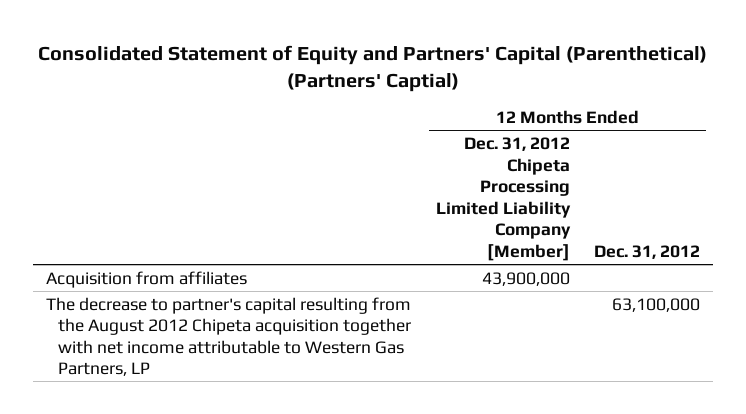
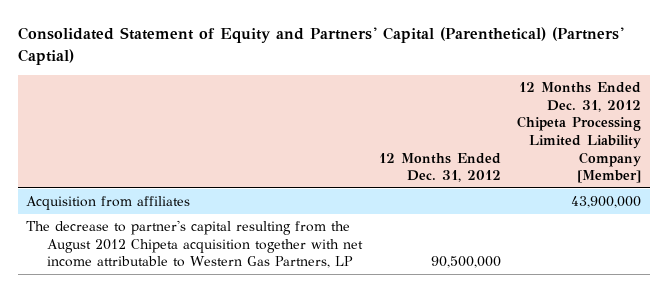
[612,297,701,312] 63,100,000 -> [430,256,501,269] 90,500,000

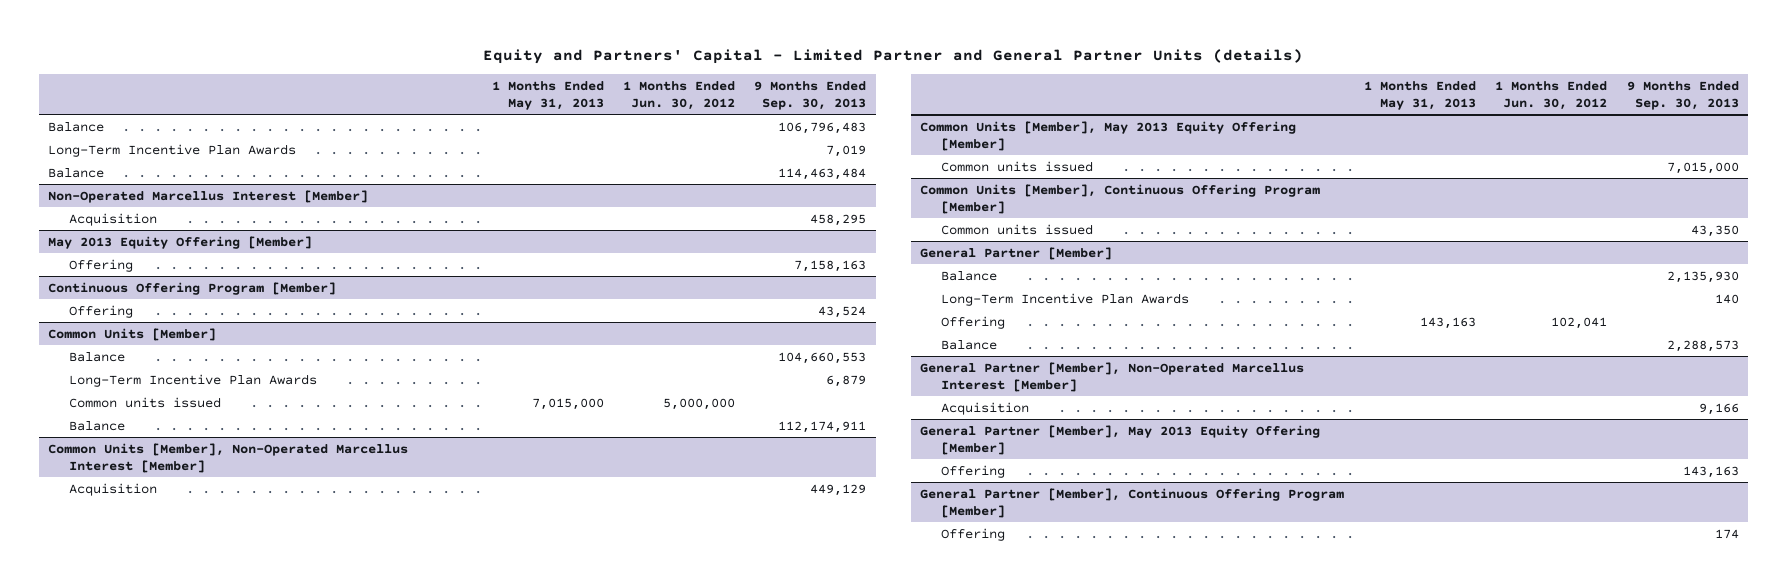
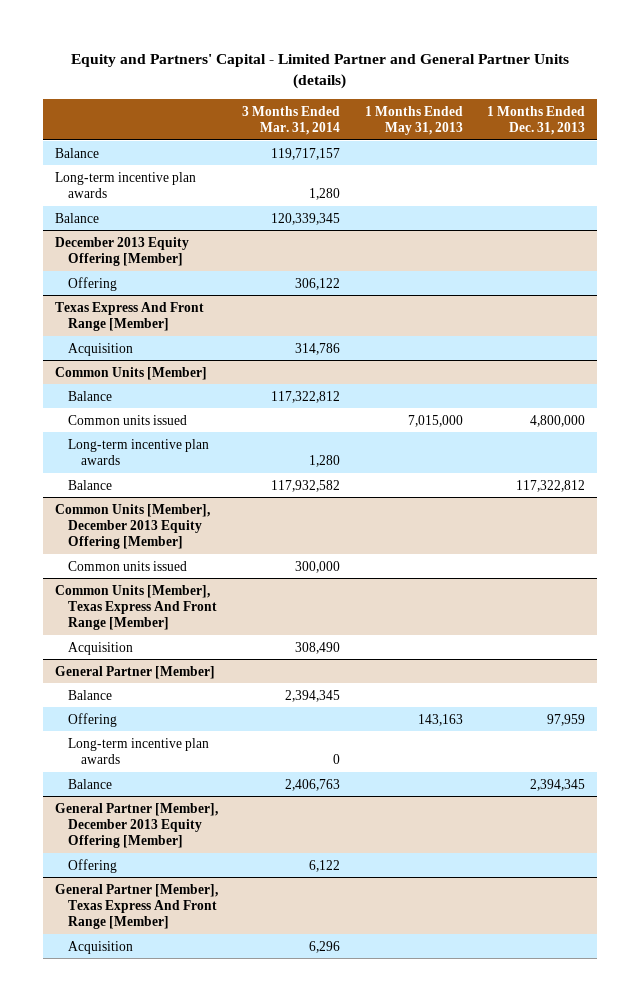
[622,80,735,110] 1 Months Ended Jun. 30, 2012 -> none
[754,80,867,110] 9 Months Ended Sep. 30, 2013 -> none
none -> [242,105,341,135] 3 Months Ended Mar. 31, 2014
none -> [487,105,586,135] 1 Months Ended Dec. 31, 2013
[48,143,297,157] Long-Term Incentive Plan Awards -> [54,171,196,198] Long-term incentive plan awards
[48,189,369,203] Non-Operated Marcellus Interest [Member] -> none
[68,212,157,226] Acquisition -> none
[48,235,313,249] May 2013 Equity Offering [Member] -> [54,236,189,266] December 2013 Equity Offering [Member]
[48,281,337,295] Continuous Offering Program [Member] -> none
[68,304,133,318] Offering -> none
none -> [54,301,204,331] Texas Express And Front Range [Member]
none -> [67,342,133,356] Acquisition
[68,373,317,387] Long-Term Incentive Plan Awards -> none
none -> [67,438,209,465] Long-term incentive plan awards
[48,442,409,473] Common Units [Member], Non-Operated Marcellus Interest [Member] -> none
[68,482,157,496] Acquisition -> none
[920,120,1297,151] Common Units [Member], May 2013 Equity Offering [Member] -> [54,503,210,550] Common Units [Member], December 2013 Equity Offering [Member]
[920,183,1321,214] Common Units [Member], Continuous Offering Program [Member] -> none
[940,223,1093,235] Common units issued -> none
none -> [54,584,217,631] Common Units [Member], Texas Express And Front Range [Member]
none -> [67,641,133,655] Acquisition
[940,292,1189,306] Long-Term Incentive Plan Awards -> none
none -> [67,737,209,764] Long-term incentive plan awards
[920,361,1305,392] General Partner [Member], Non-Operated Marcellus Interest [Member] -> none
[940,401,1029,415] Acquisition -> none
[920,424,1321,455] General Partner [Member], May 2013 Equity Offering [Member] -> [54,802,218,849] General Partner [Member], December 2013 Equity Offering [Member]
[920,487,1345,518] General Partner [Member], Continuous Offering Program [Member] -> none
[940,527,1005,541] Offering -> none
none -> [54,883,218,930] General Partner [Member], Texas Express And Front Range [Member]
none -> [67,940,133,954] Acquisition

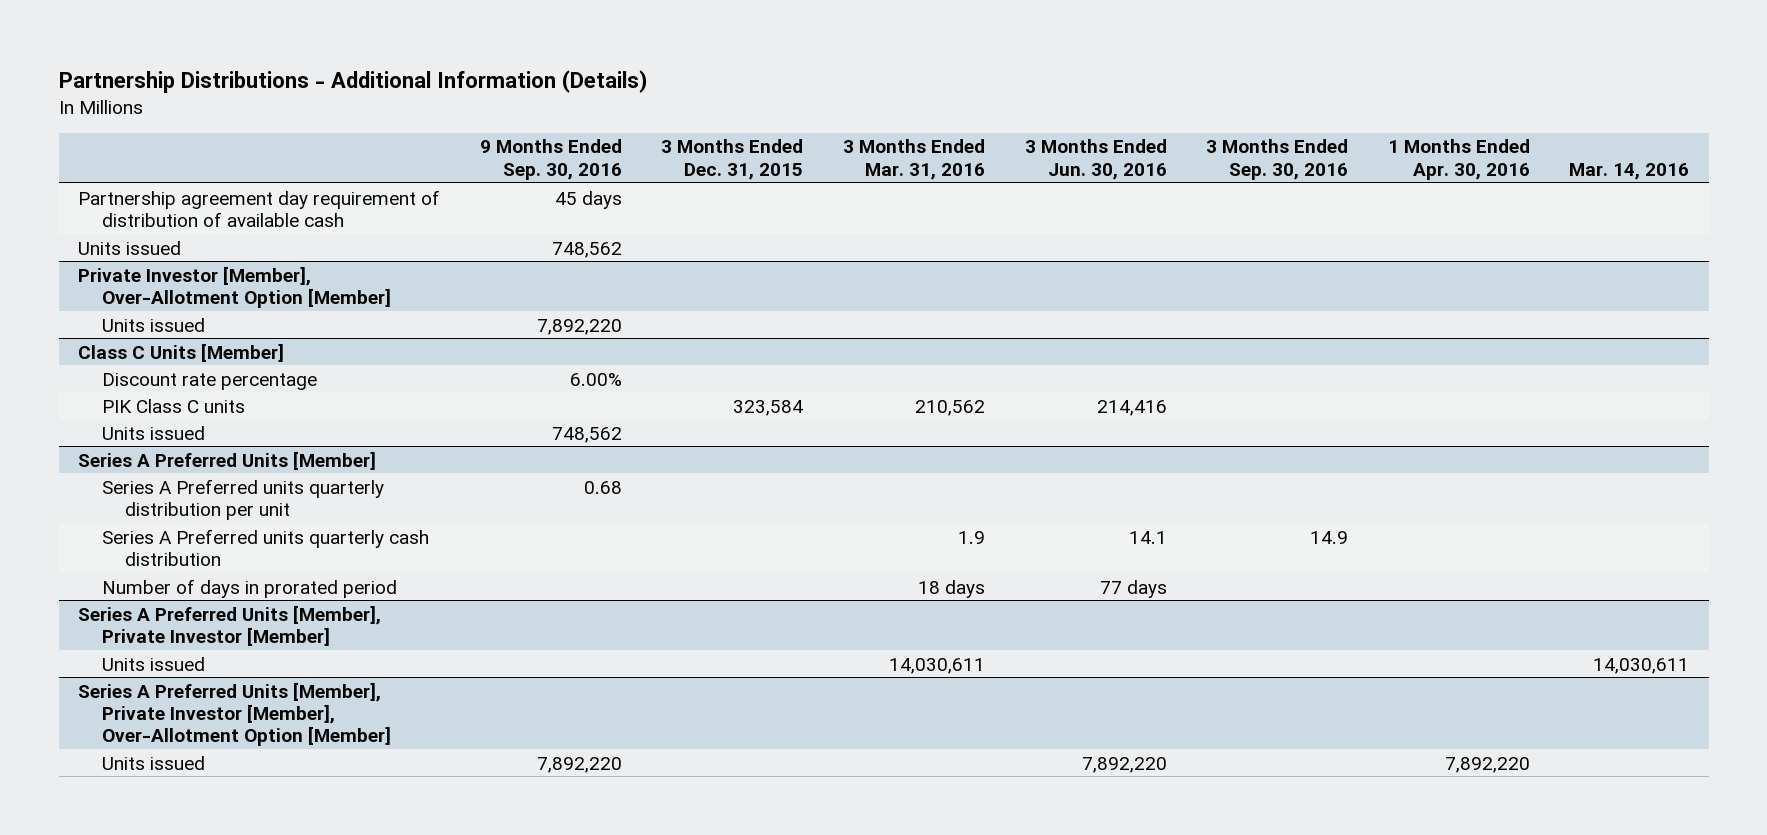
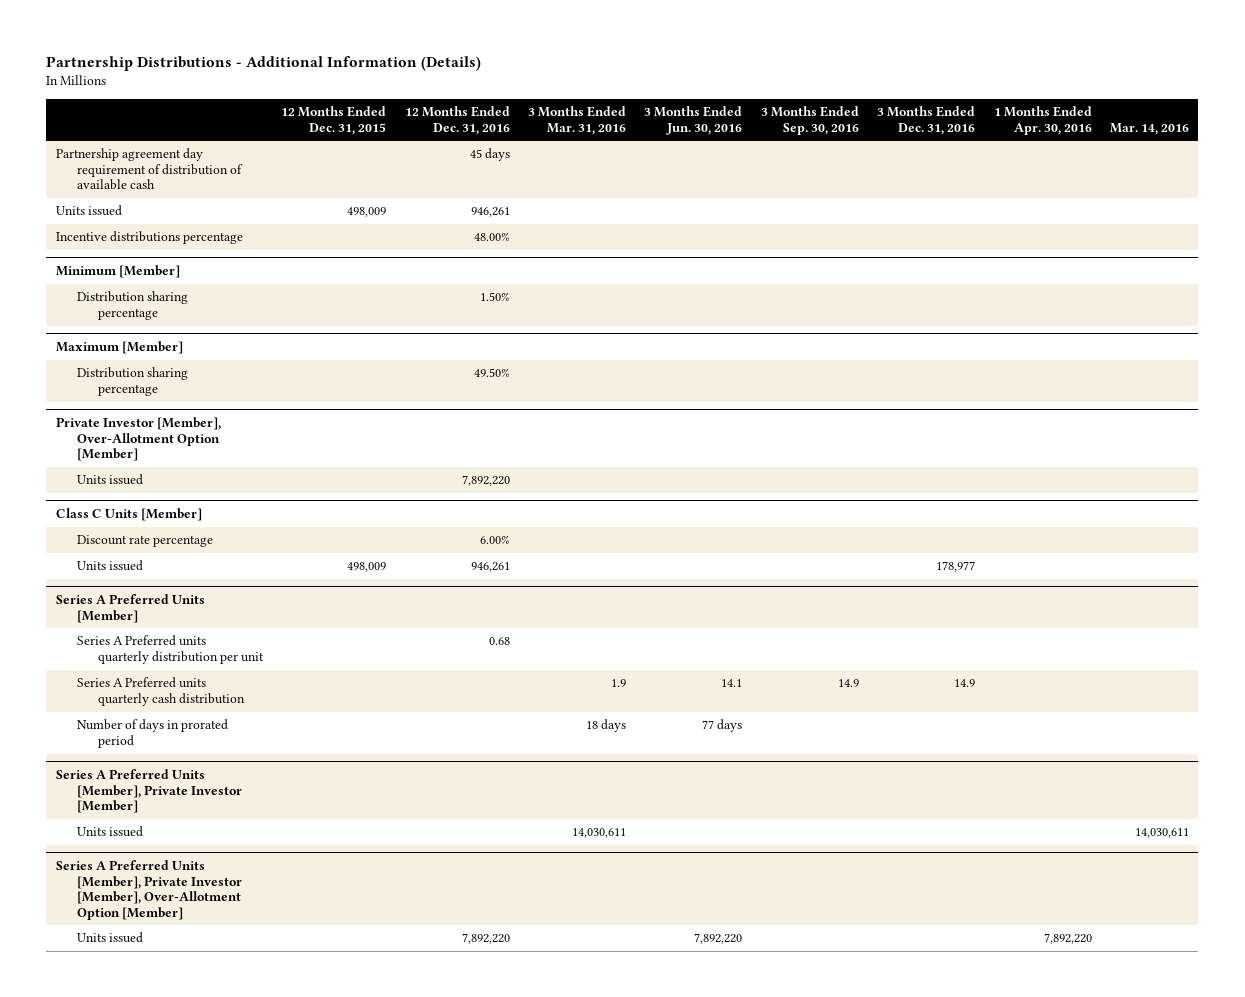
[479,139,622,180] 9 Months Ended Sep. 30, 2016 -> none
[661,139,804,180] 3 Months Ended Dec. 31, 2015 -> none
none -> [281,106,387,135] 12 Months Ended Dec. 31, 2015
none -> [404,106,510,135] 12 Months Ended Dec. 31, 2016
none -> [877,106,976,135] 3 Months Ended Dec. 31, 2016
none -> [55,231,243,245] Incentive distributions percentage
none -> [55,265,180,279] Minimum [Member]
none -> [76,291,188,320] Distribution sharing percentage
none -> [55,341,183,355] Maximum [Member]
none -> [76,367,188,396] Distribution sharing percentage
[101,398,245,413] PIK Class C units -> none

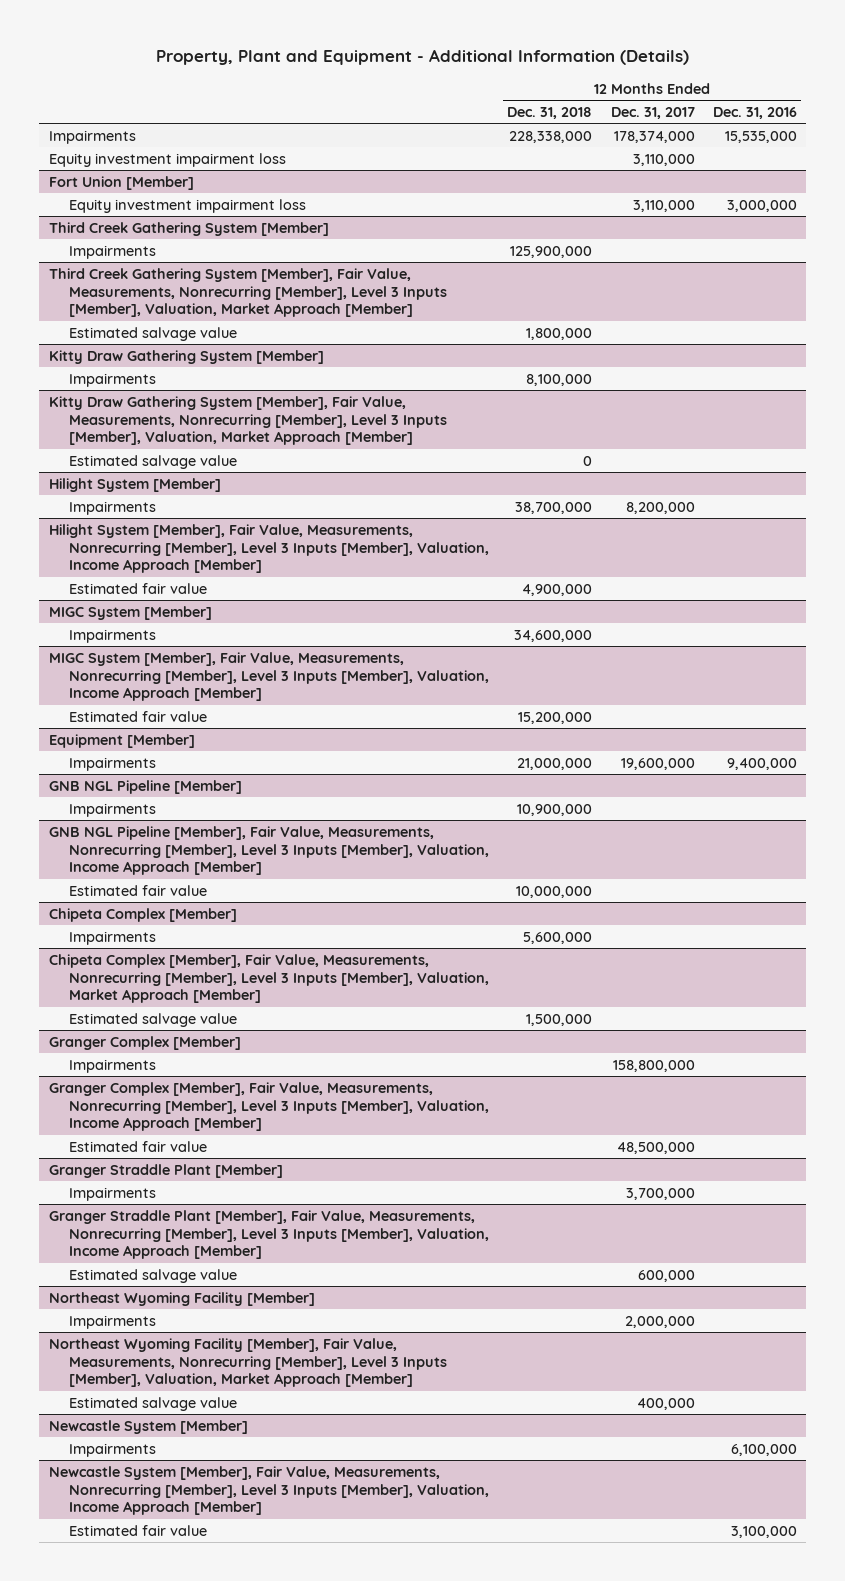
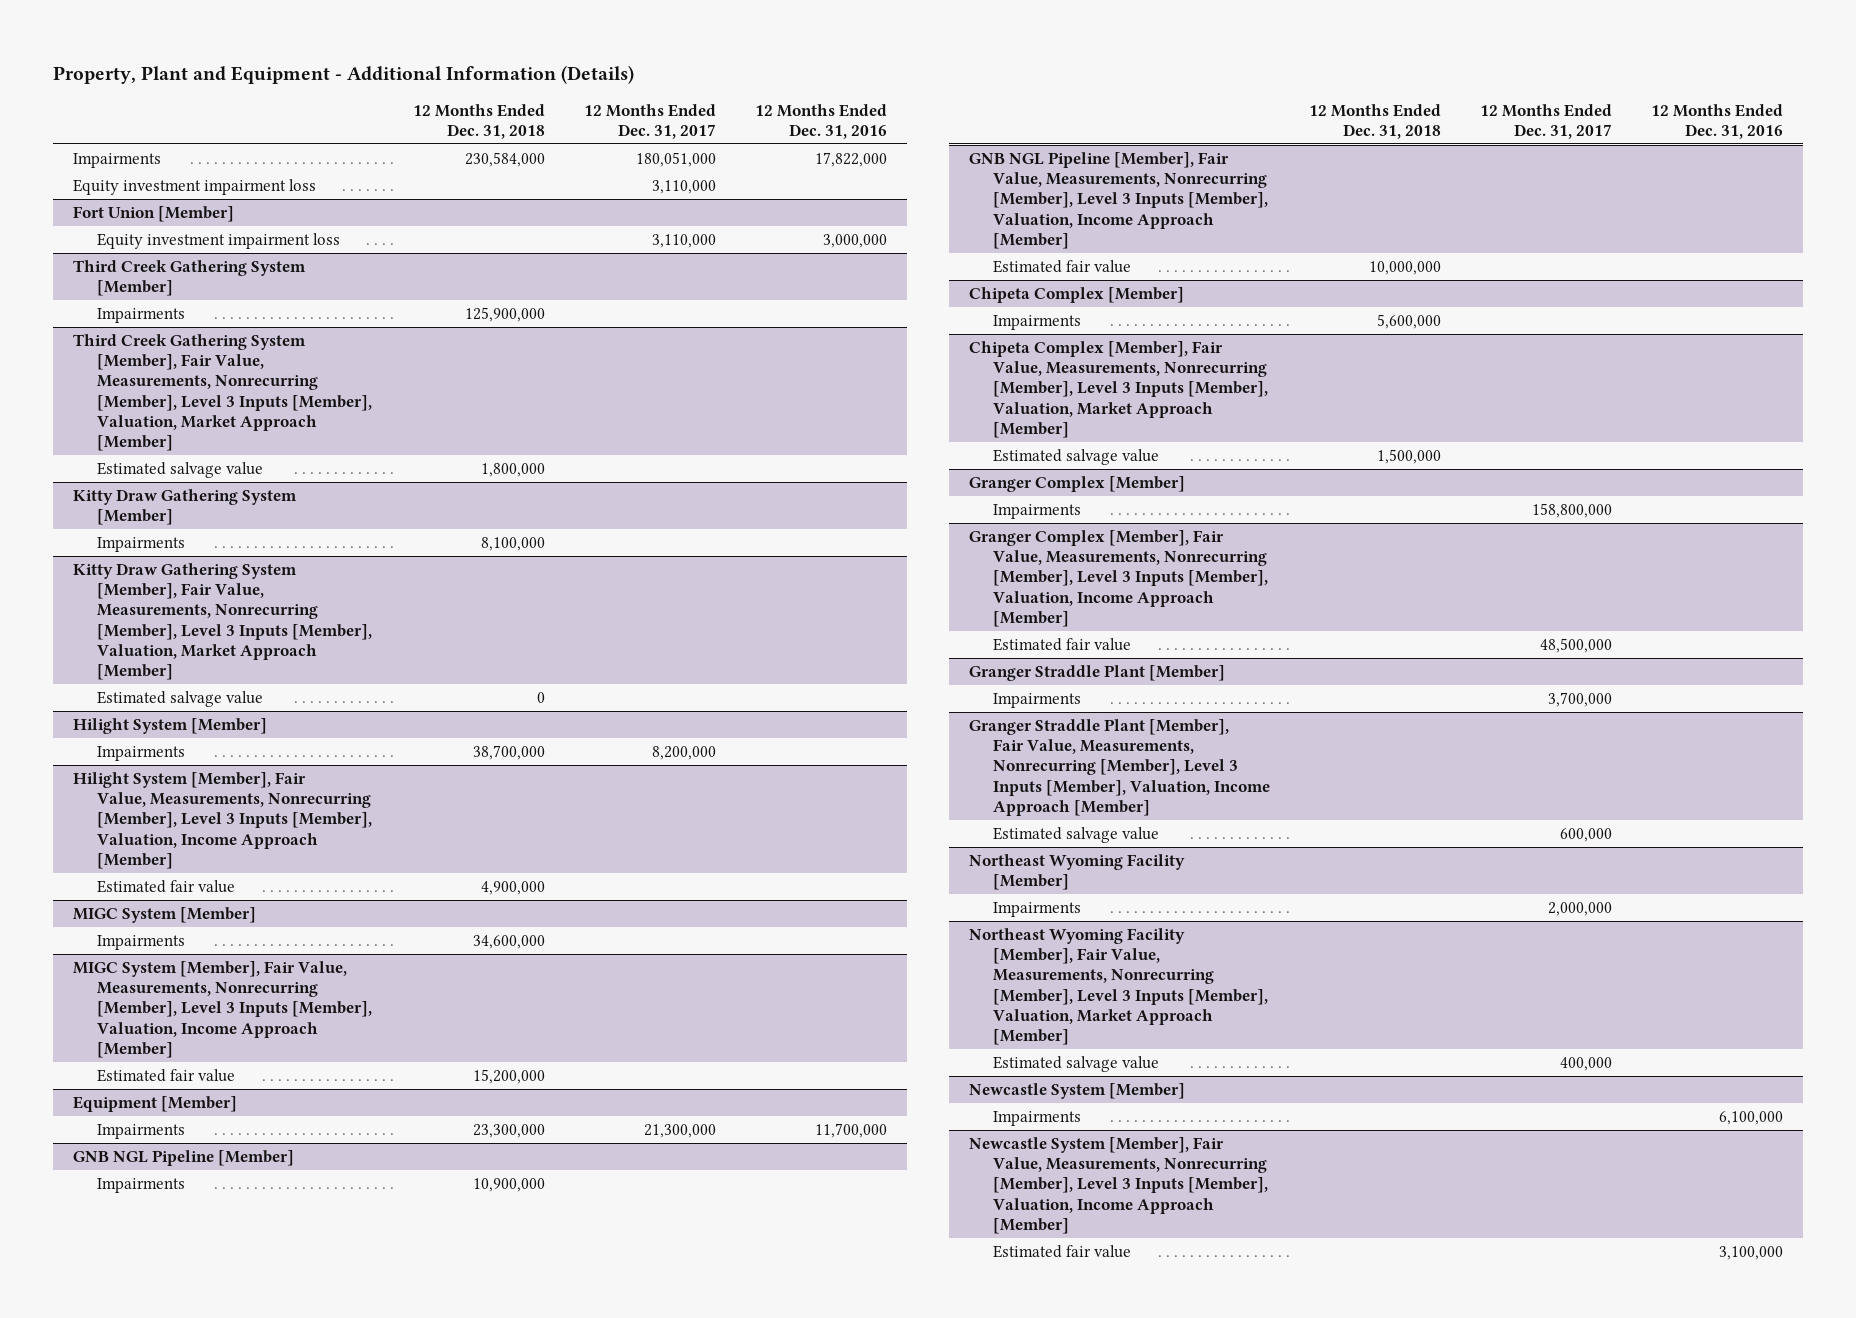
[509,130,593,143] 228,338,000 -> [465,152,546,168] 230,584,000
[613,130,695,143] 178,374,000 -> [636,152,717,168] 180,051,000
[724,130,797,143] 15,535,000 -> [815,152,888,168] 17,822,000
[517,757,593,770] 21,000,000 -> [473,1124,546,1139] 23,300,000
[620,757,695,770] 19,600,000 -> [644,1124,717,1139] 21,300,000
[726,757,797,770] 9,400,000 -> [815,1123,888,1139] 11,700,000

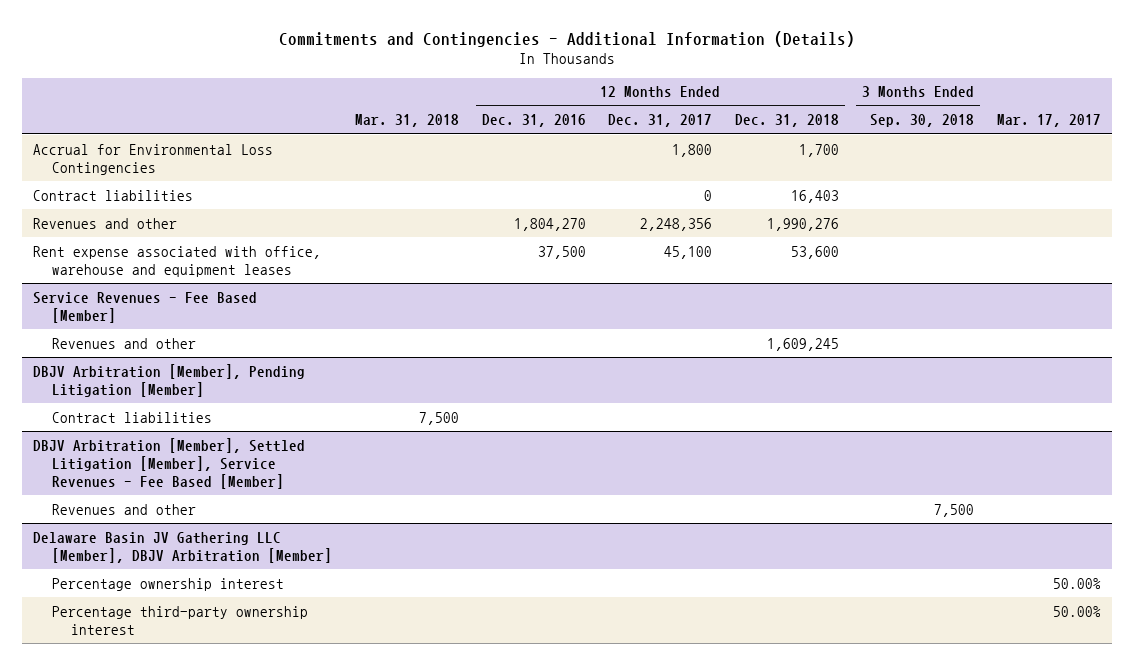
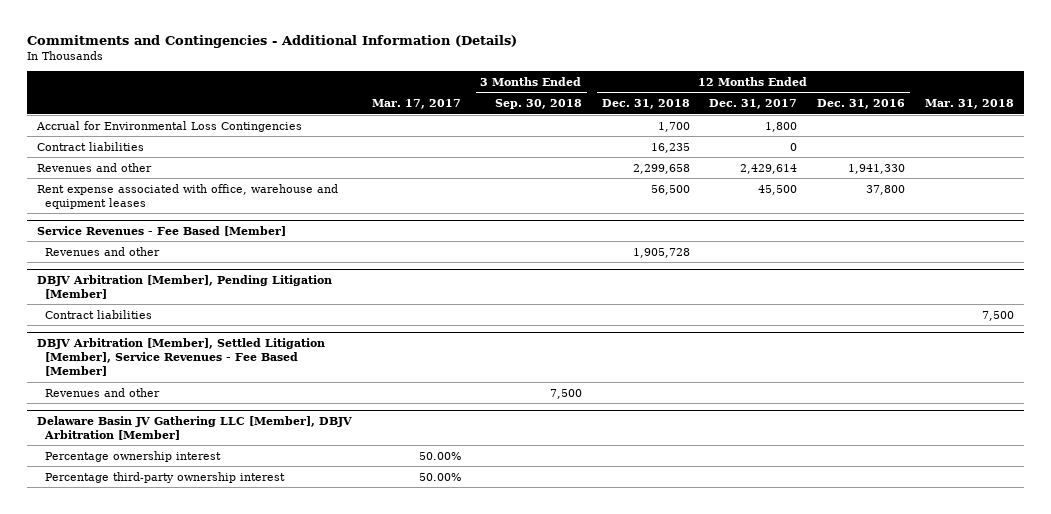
[791,189,840,203] 16,403 -> [650,142,690,153] 16,235
[513,217,586,231] 1,804,270 -> [848,163,906,174] 1,941,330
[640,217,713,231] 2,248,356 -> [740,163,798,174] 2,429,614
[767,217,840,231] 1,990,276 -> [632,163,690,174] 2,299,658
[537,245,586,259] 37,500 -> [866,184,906,195] 37,800
[664,245,713,259] 45,100 -> [758,184,798,195] 45,500
[791,245,840,259] 53,600 -> [650,184,690,195] 56,500
[767,337,840,351] 1,609,245 -> [632,247,690,258] 1,905,728

